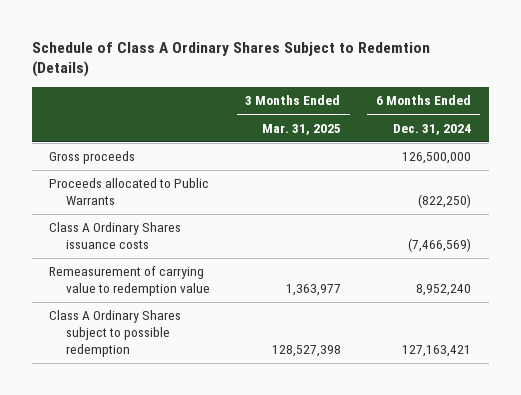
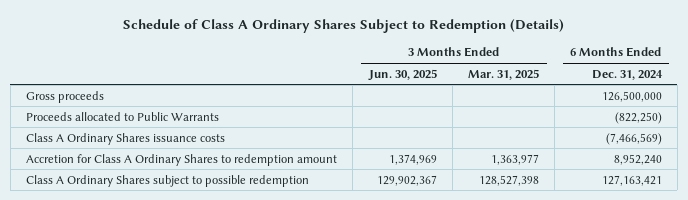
[31,41,430,78] Schedule of Class A Ordinary Shares Subject to Redemtion (Details) -> [122,19,564,34] Schedule of Class A Ordinary Shares Subject to Redemption (Details)
none -> [367,68,437,81] Jun. 30, 2025
[49,266,211,297] Remeasurement of carrying value to redemption value -> [26,153,338,166] Accretion for Class A Ordinary Shares to redemption amount

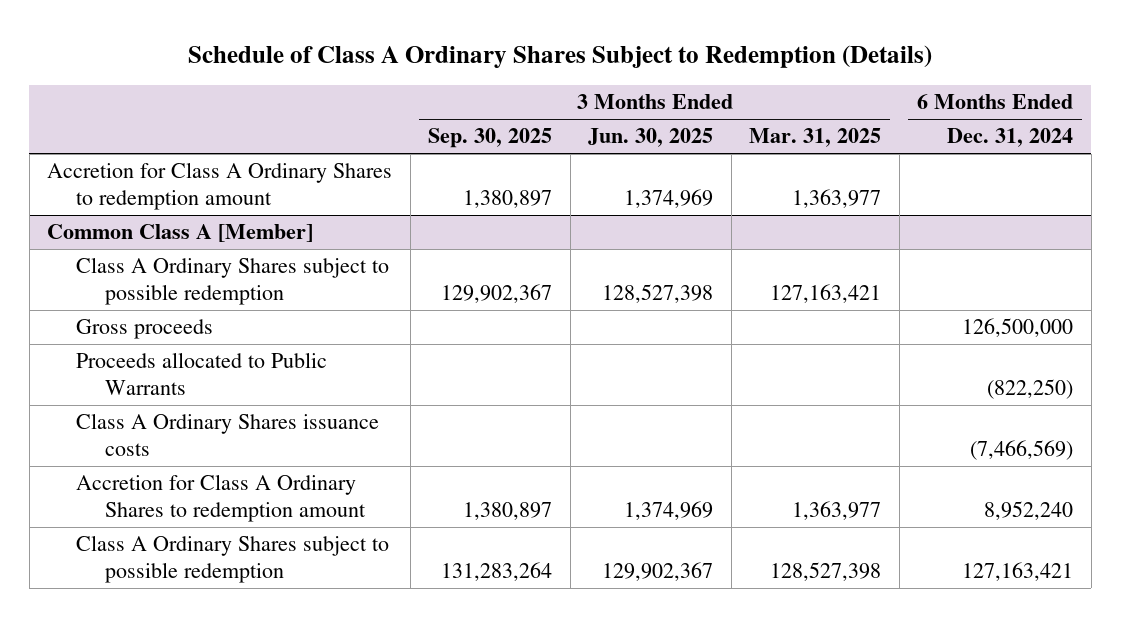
none -> [428,128,553,149] Sep. 30, 2025
none -> [47,162,393,211] Accretion for Class A Ordinary Shares to redemption amount
none -> [47,224,314,243] Common Class A [Member]
none -> [76,257,390,306] Class A Ordinary Shares subject to possible redemption

